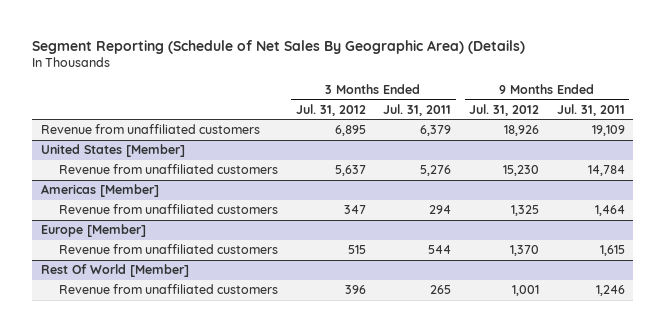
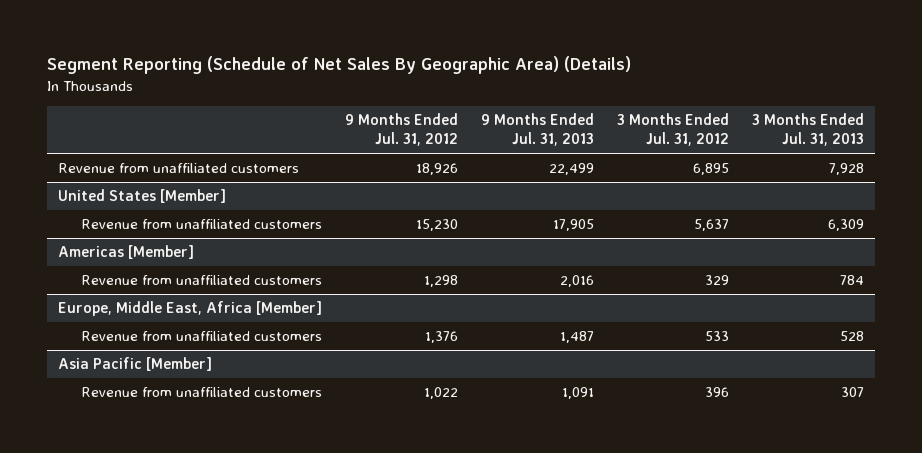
[383,103,452,116] Jul. 31, 2011 -> none
[556,103,625,116] Jul. 31, 2011 -> none
none -> [481,112,595,147] 9 Months Ended Jul. 31, 2013
none -> [752,112,865,147] 3 Months Ended Jul. 31, 2013
[40,224,146,238] Europe [Member] -> none
[40,264,189,278] Rest Of World [Member] -> none
[343,205,366,215] 347 -> [705,275,730,286] 329
[510,205,539,217] 1,325 -> [424,275,459,288] 1,298
none -> [58,301,323,317] Europe, Middle East, Africa [Member]
[347,245,366,255] 515 -> [705,331,730,342] 533
[509,245,539,257] 1,370 -> [425,331,459,344] 1,376
none -> [58,357,213,372] Asia Pacific [Member]
[511,285,539,297] 1,001 -> [424,387,459,400] 1,022

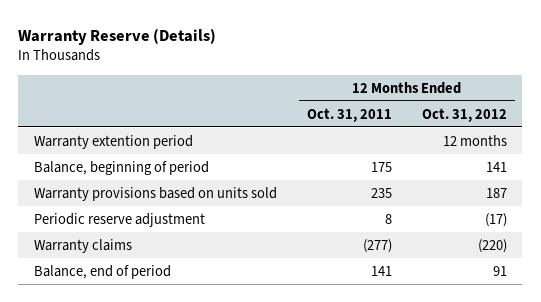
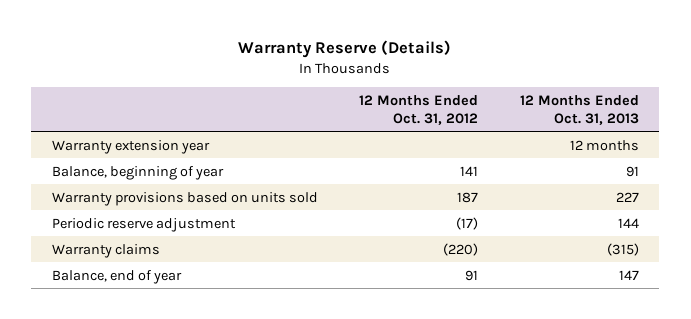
[306,107,392,122] Oct. 31, 2011 -> none
none -> [519,94,639,125] 12 Months Ended Oct. 31, 2013
[33,134,193,149] Warranty extention period -> none
none -> [51,139,210,154] Warranty extension year
[33,160,209,175] Balance, beginning of period -> [51,165,224,180] Balance, beginning of year
[33,264,171,279] Balance, end of period -> [51,269,182,284] Balance, end of year

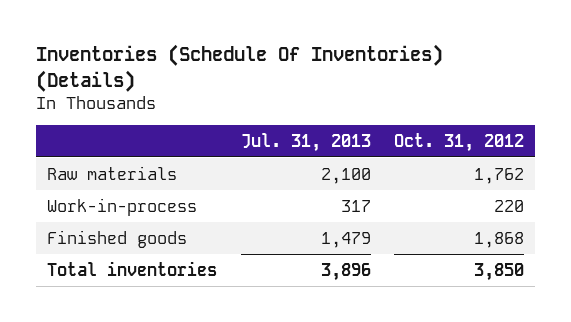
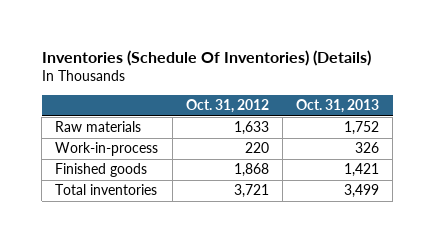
[240,132,371,152] Jul. 31, 2013 -> none
none -> [295,99,379,114] Oct. 31, 2013
[473,167,524,184] 1,762 -> [233,121,269,136] 1,633
[473,262,524,281] 3,850 -> [233,184,269,199] 3,721

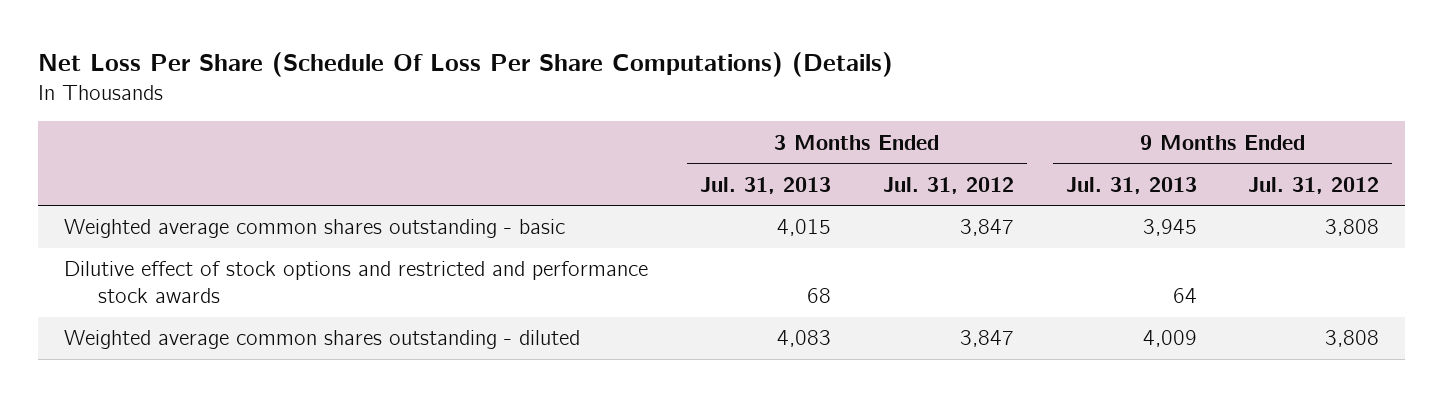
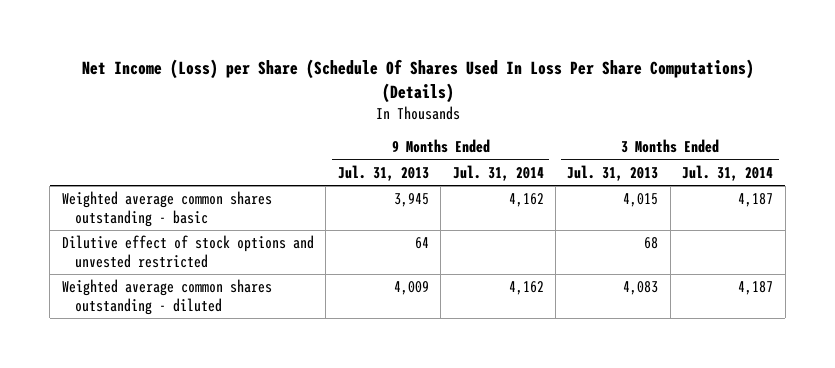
[38,52,894,78] Net Loss Per Share (Schedule Of Loss Per Share Computations) (Details) -> [81,58,754,103] Net Income (Loss) per Share (Schedule Of Shares Used In Loss Per Share Computations) (Details)
[882,176,1014,194] Jul. 31, 2012 -> none
[1248,176,1380,194] Jul. 31, 2012 -> none
none -> [452,165,544,182] Jul. 31, 2014
none -> [682,165,774,182] Jul. 31, 2014
[64,261,649,304] Dilutive effect of stock options and restricted and performance stock awards -> [61,235,314,268] Dilutive effect of stock options and unvested restricted

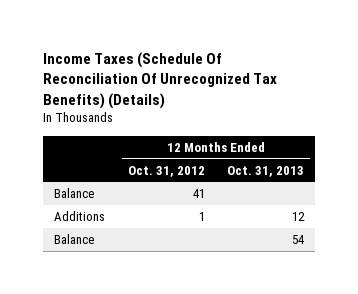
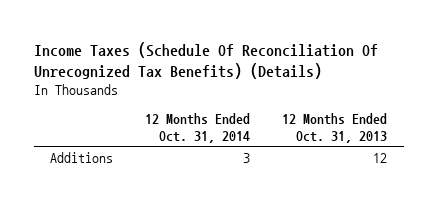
[127,165,205,177] Oct. 31, 2012 -> none
none -> [145,113,251,143] 12 Months Ended Oct. 31, 2014
[54,188,95,199] Balance -> none
[54,234,95,245] Balance -> none

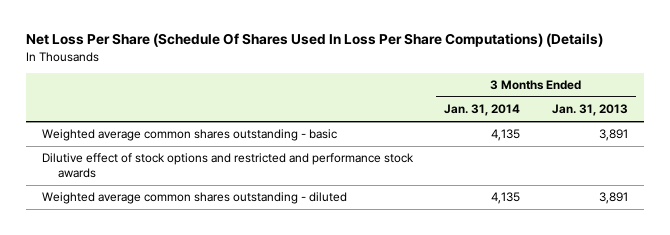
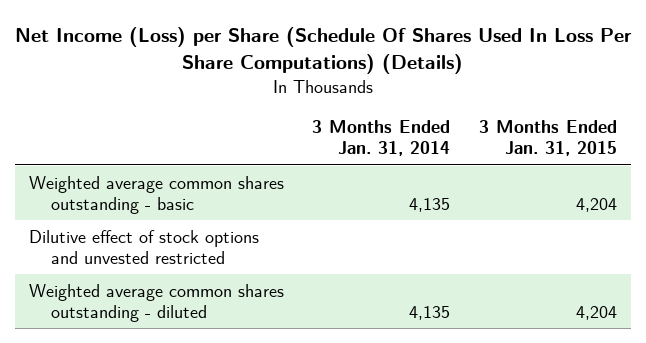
[25,33,603,48] Net Loss Per Share (Schedule Of Shares Used In Loss Per Share Computations) (Details) -> [14,26,632,74] Net Income (Loss) per Share (Schedule Of Shares Used In Loss Per Share Computations) (Details)
[552,104,629,117] Jan. 31, 2013 -> none
none -> [478,120,617,156] 3 Months Ended Jan. 31, 2015
[41,153,414,179] Dilutive effect of stock options and restricted and performance stock awards -> [28,229,259,264] Dilutive effect of stock options and unvested restricted

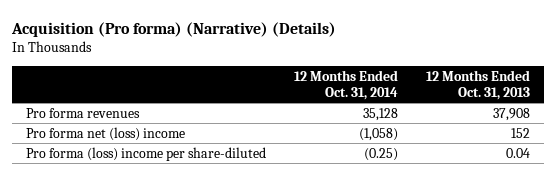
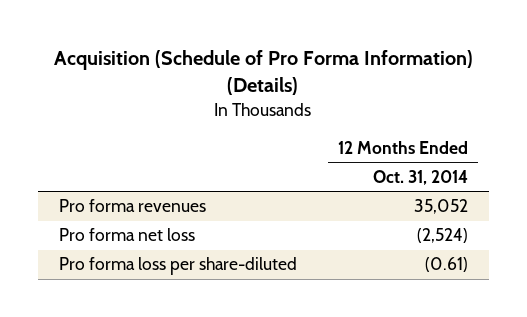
[11,21,337,37] Acquisition (Pro forma) (Narrative) (Details) -> [54,50,474,96] Acquisition (Schedule of Pro Forma Information) (Details)
[426,69,531,100] 12 Months Ended Oct. 31, 2013 -> none
[363,107,399,121] 35,128 -> [414,199,469,215] 35,052
[26,126,186,141] Pro forma net (loss) income -> [58,228,195,242] Pro forma net loss
[359,127,399,141] (1,058) -> [417,228,469,244] (2,524)
[26,146,267,161] Pro forma (loss) income per share-diluted -> [58,257,297,276] Pro forma loss per share-diluted
[364,147,399,161] (0.25) -> [425,257,469,273] (0.61)

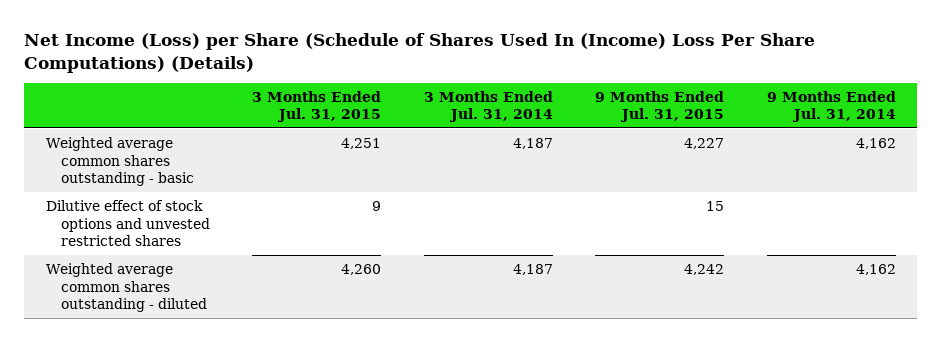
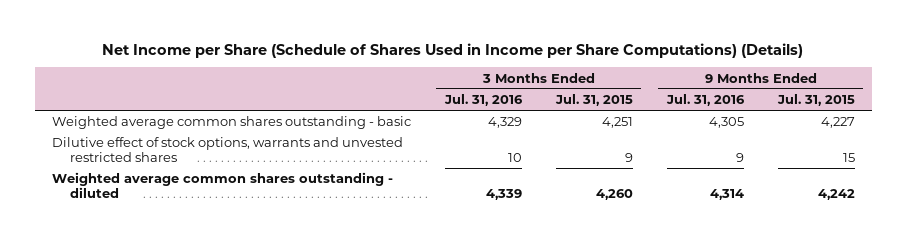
[24,33,816,73] Net Income (Loss) per Share (Schedule of Shares Used In (Income) Loss Per Share Computations) (Details) -> [102,42,804,58] Net Income per Share (Schedule of Shares Used in Income per Share Computations) (Details)
[423,90,553,123] 3 Months Ended Jul. 31, 2014 -> none
[766,90,896,123] 9 Months Ended Jul. 31, 2014 -> none
none -> [443,93,523,106] Jul. 31, 2016
none -> [665,93,745,106] Jul. 31, 2016
[45,199,211,247] Dilutive effect of stock options and unvested restricted shares -> [51,137,403,163] Dilutive effect of stock options, warrants and unvested restricted shares

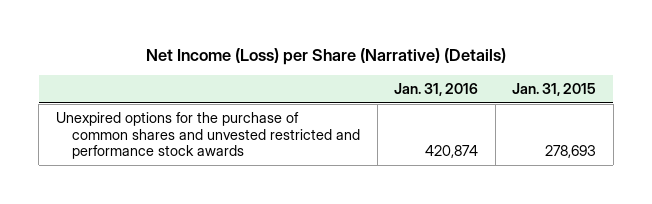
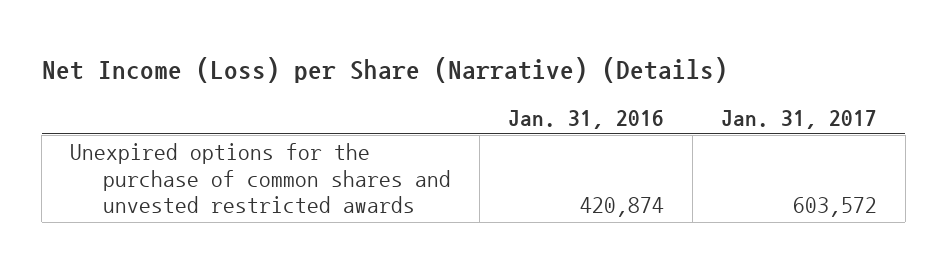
[512,83,597,97] Jan. 31, 2015 -> none
none -> [720,109,877,129] Jan. 31, 2017
[55,111,361,160] Unexpired options for the purchase of common shares and unvested restricted and performance stock awards -> [70,142,451,214] Unexpired options for the purchase of common shares and unvested restricted awards

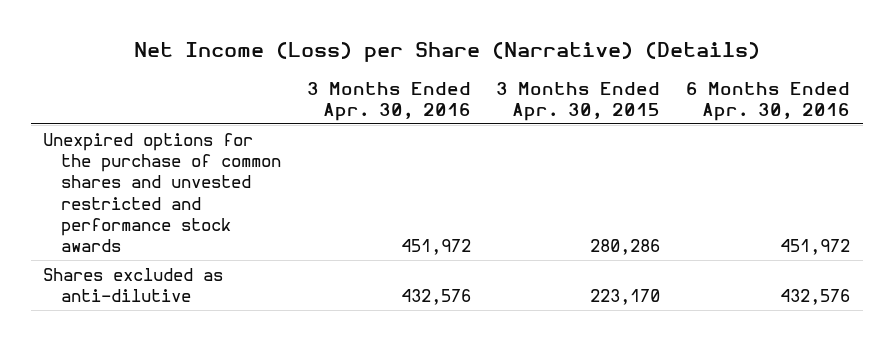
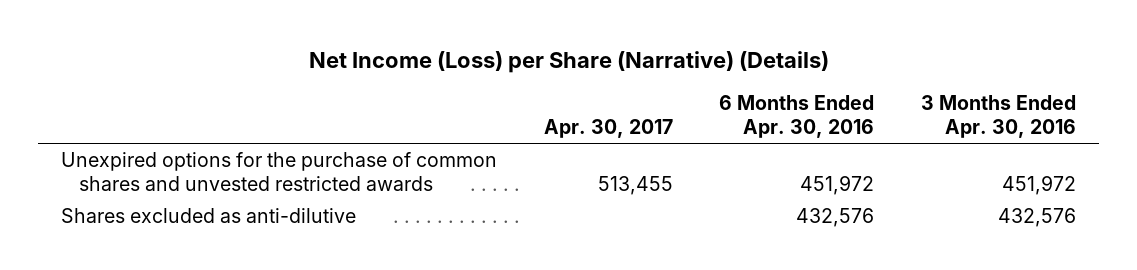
[496,81,661,121] 3 Months Ended Apr. 30, 2015 -> none
none -> [543,119,673,139] Apr. 30, 2017
[43,132,281,253] Unexpired options for the purchase of common shares and unvested restricted and performance stock awards -> [61,152,498,191] Unexpired options for the purchase of common shares and unvested restricted awards

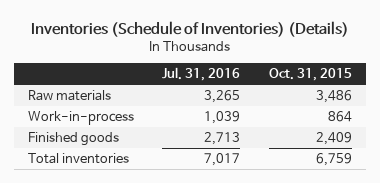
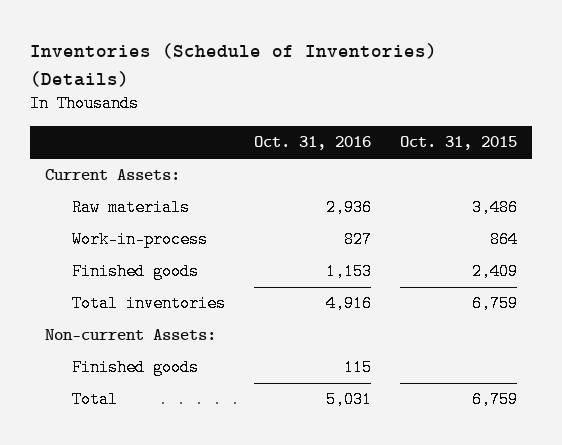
[162,67,241,82] Jul. 31, 2016 -> none
none -> [253,136,371,151] Oct. 31, 2016
none -> [44,169,180,181] Current Assets:
none -> [44,329,216,341] Non-current Assets:
none -> [71,359,199,377] Finished goods
none -> [71,391,118,409] Total

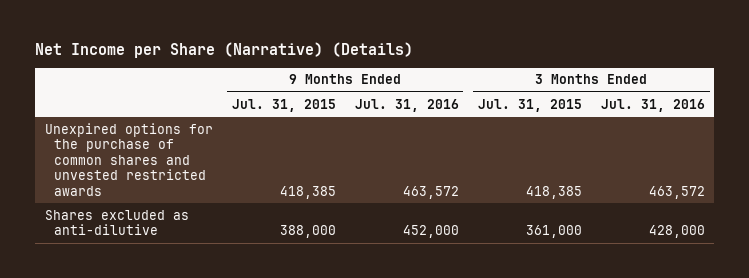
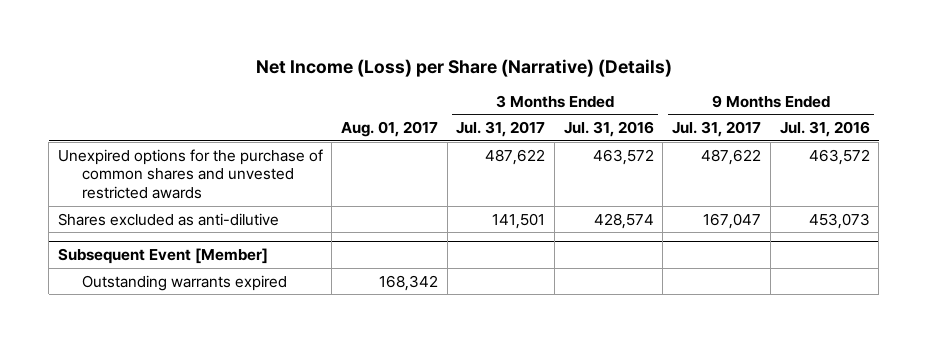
[35,41,414,58] Net Income per Share (Narrative) (Details) -> [255,58,672,77] Net Income (Loss) per Share (Narrative) (Details)
[231,98,336,112] Jul. 31, 2015 -> none
[477,98,582,112] Jul. 31, 2015 -> none
none -> [341,121,439,138] Aug. 01, 2017
none -> [456,121,546,138] Jul. 31, 2017
none -> [672,121,762,138] Jul. 31, 2017
[402,225,459,239] 452,000 -> [808,212,870,229] 453,073
[648,225,705,239] 428,000 -> [593,212,654,229] 428,574
none -> [57,248,268,265] Subsequent Event [Member]
none -> [82,274,288,291] Outstanding warrants expired

